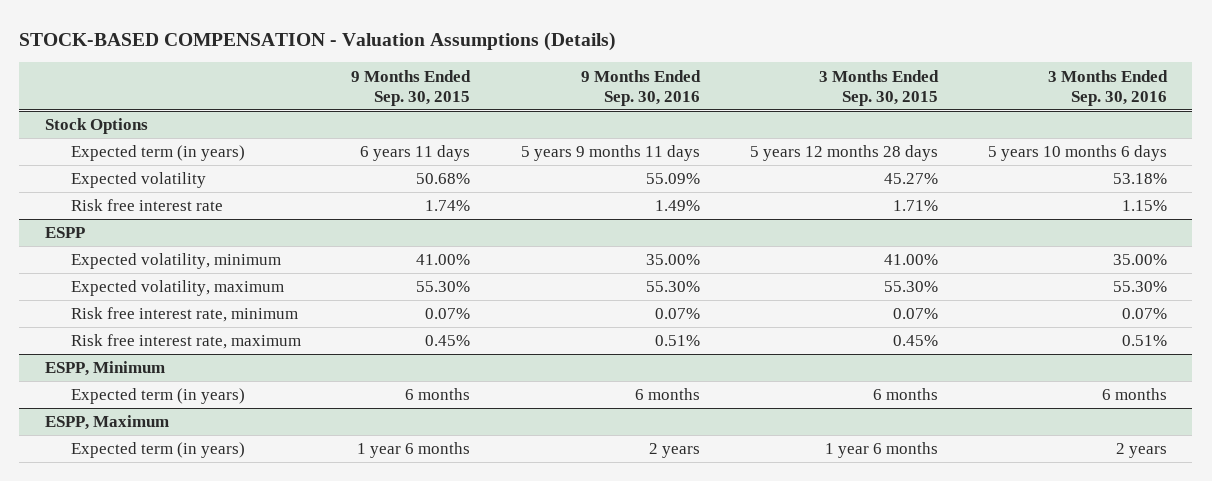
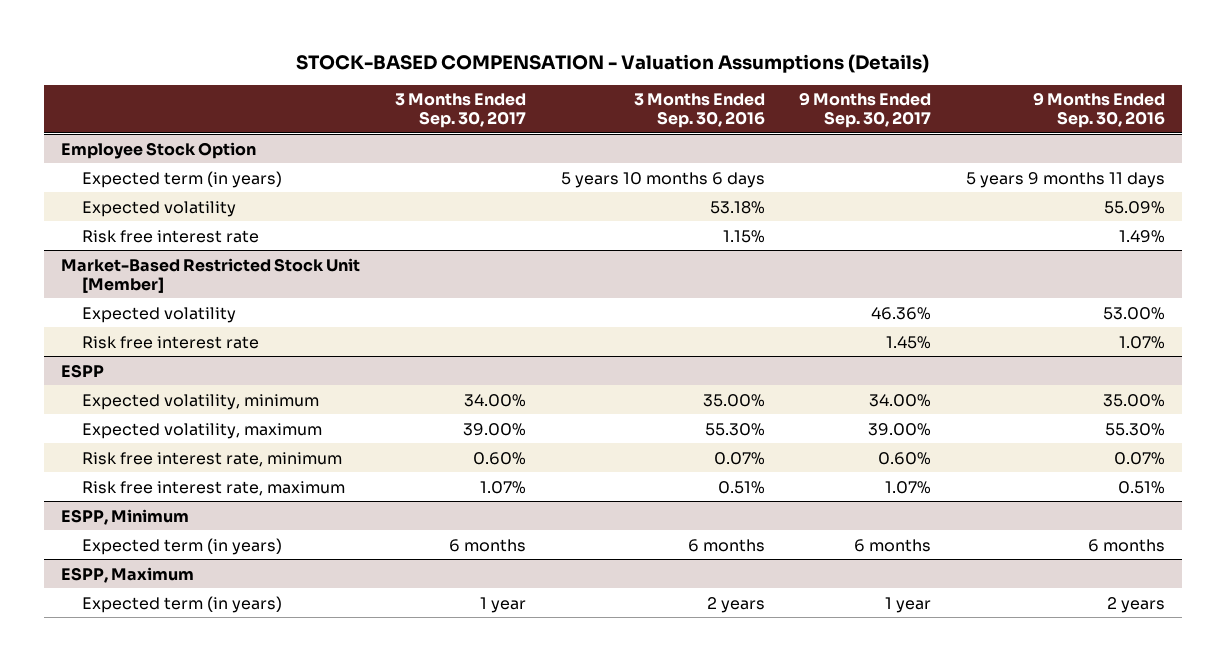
[351,69,472,106] 9 Months Ended Sep. 30, 2015 -> none
[818,69,939,106] 3 Months Ended Sep. 30, 2015 -> none
none -> [394,93,526,129] 3 Months Ended Sep. 30, 2017
none -> [799,92,932,129] 9 Months Ended Sep. 30, 2017
[44,118,148,135] Stock Options -> [61,141,257,159] Employee Stock Option
none -> [61,257,361,293] Market-Based Restricted Stock Unit [Member]
none -> [82,306,237,323] Expected volatility
none -> [82,335,260,349] Risk free interest rate

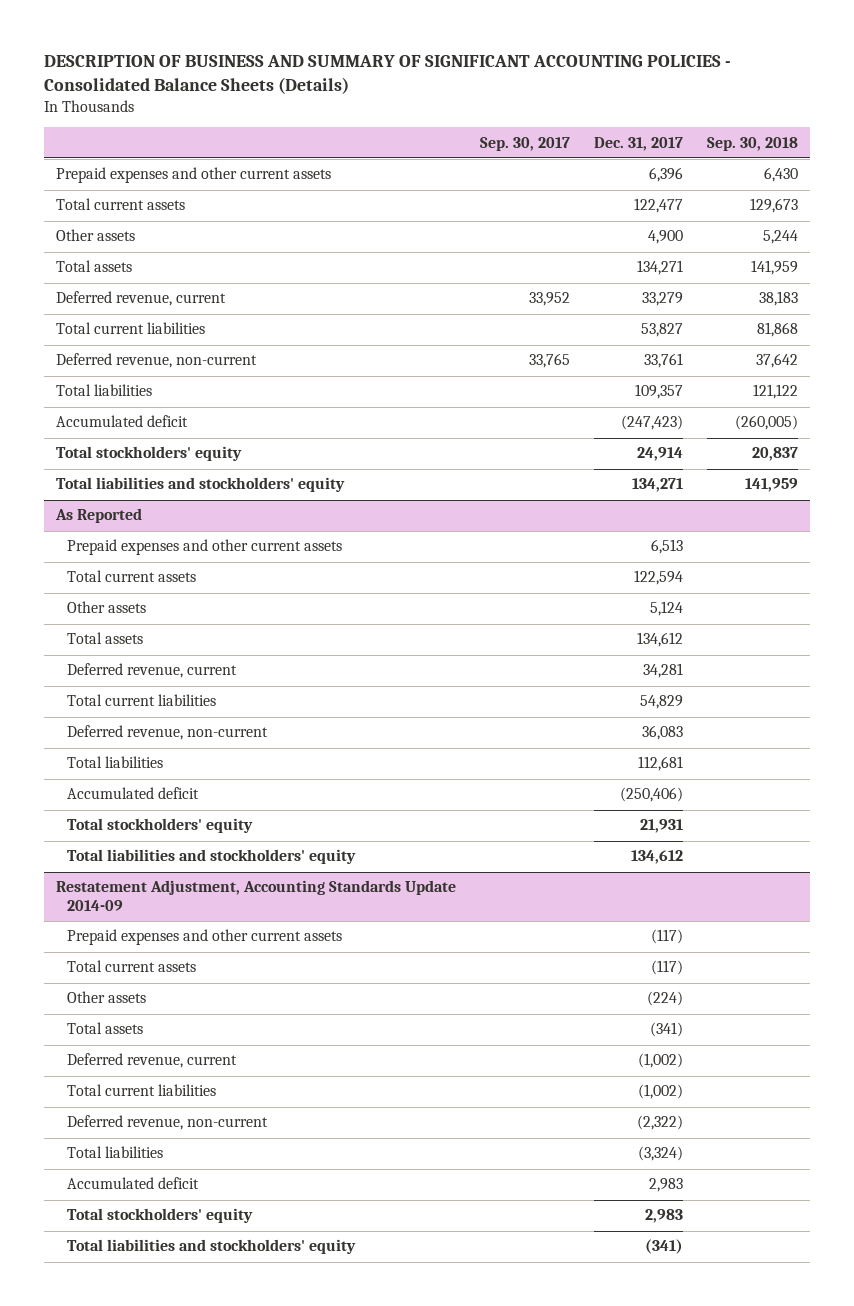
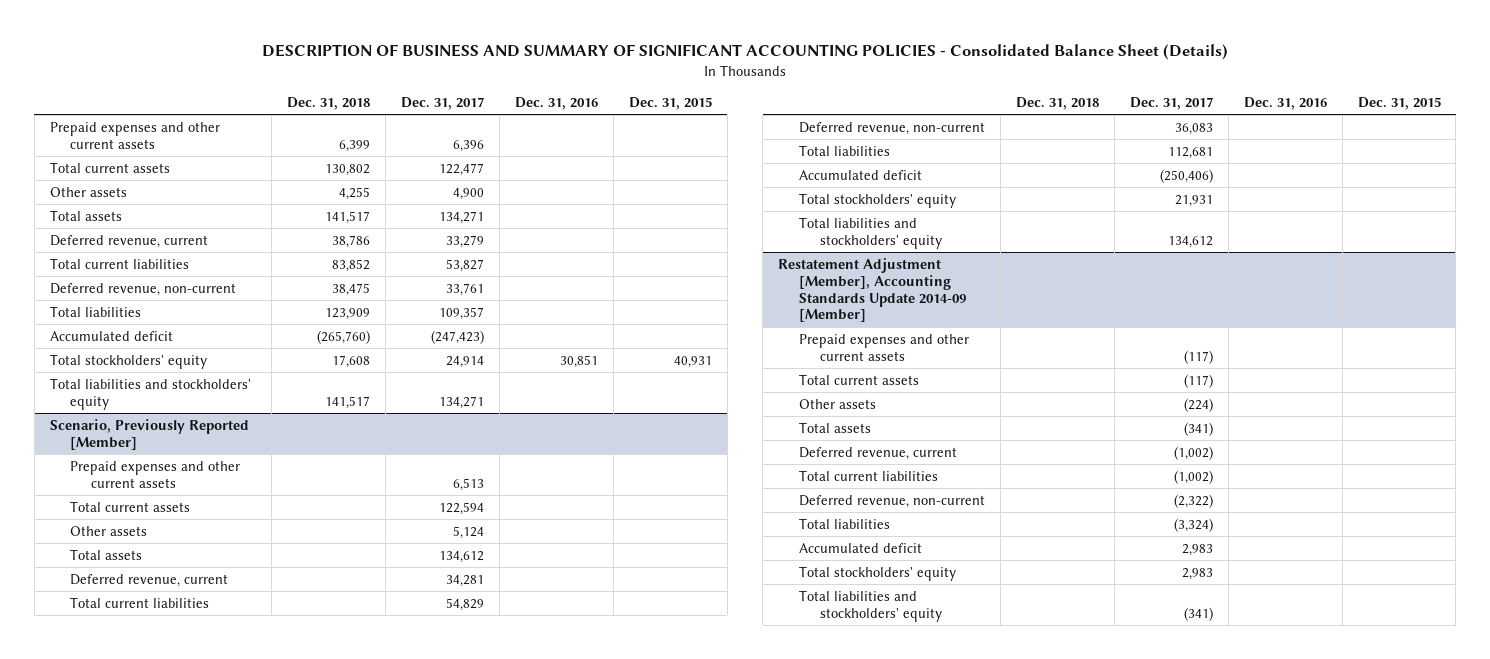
[43,55,731,95] DESCRIPTION OF BUSINESS AND SUMMARY OF SIGNIFICANT ACCOUNTING POLICIES - Consolidated Balance Sheets (Details) -> [262,44,1229,61] DESCRIPTION OF BUSINESS AND SUMMARY OF SIGNIFICANT ACCOUNTING POLICIES - Consolidated Balance Sheet (Details)
[479,136,570,151] Sep. 30, 2017 -> none
[707,136,799,151] Sep. 30, 2018 -> none
none -> [287,96,371,110] Dec. 31, 2018
none -> [515,96,599,110] Dec. 31, 2016
none -> [628,96,712,110] Dec. 31, 2015
[54,508,142,524] As Reported -> [49,418,249,450] Scenario, Previously Reported [Member]
[55,880,456,911] Restatement Adjustment, Accounting Standards Update 2014-09 -> [778,257,967,323] Restatement Adjustment [Member], Accounting Standards Update 2014-09 [Member]

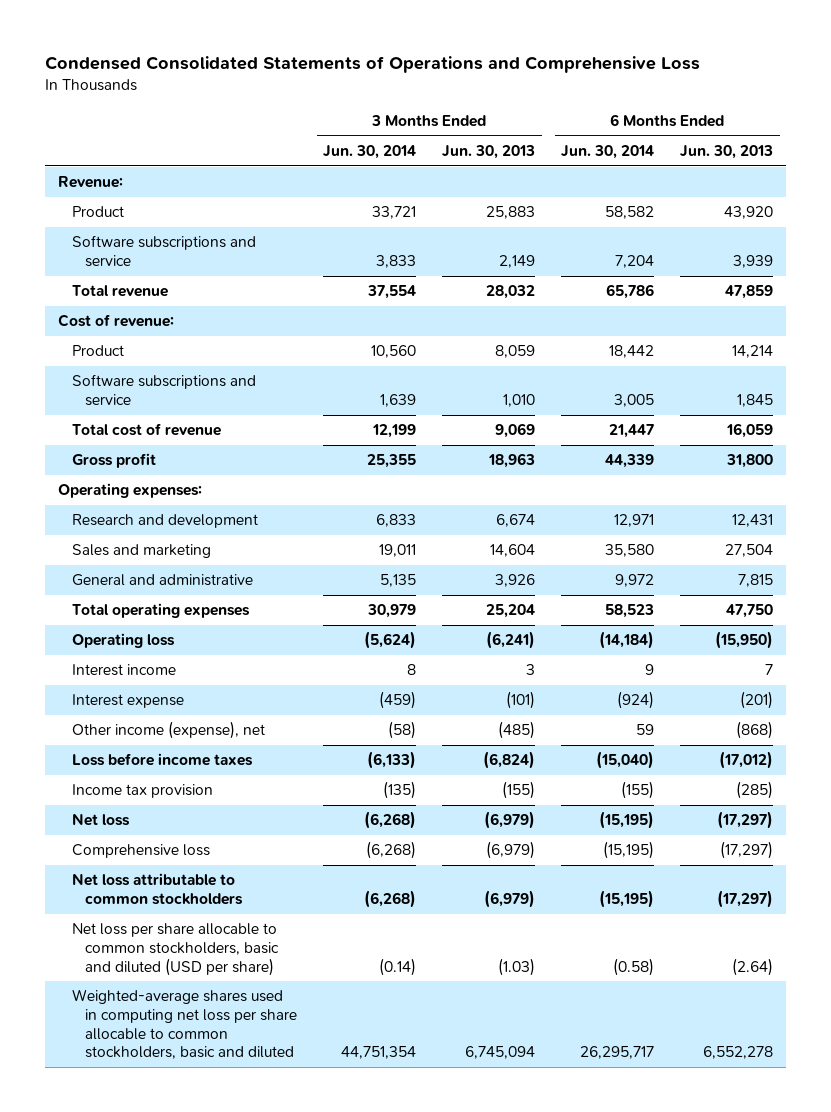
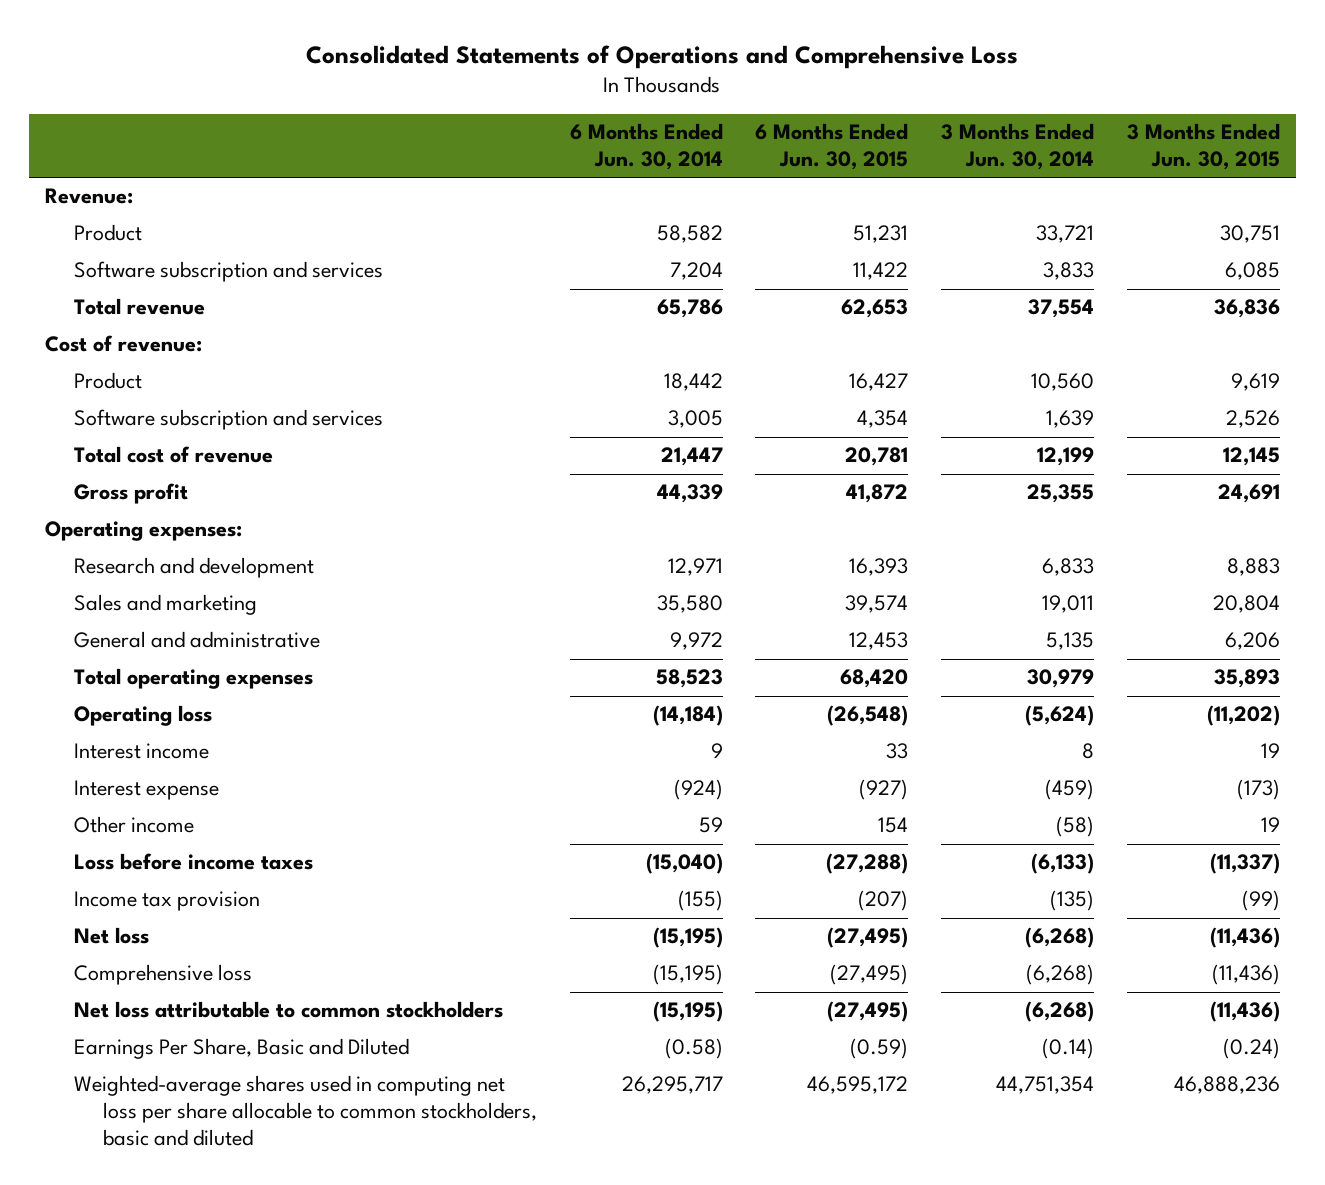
[44,56,700,74] Condensed Consolidated Statements of Operations and Comprehensive Loss -> [306,44,1019,69] Consolidated Statements of Operations and Comprehensive Loss
[442,144,536,159] Jun. 30, 2013 -> none
[680,144,774,159] Jun. 30, 2013 -> none
none -> [755,123,909,171] 6 Months Ended Jun. 30, 2015
none -> [1126,123,1280,171] 3 Months Ended Jun. 30, 2015
[71,235,256,267] Software subscriptions and service -> [74,261,384,283] Software subscription and services
[71,374,256,406] Software subscriptions and service -> [74,409,384,431] Software subscription and services
[71,721,265,740] Other income (expense), net -> [74,816,195,834] Other income
[71,923,280,976] Net loss per share allocable to common stockholders, basic and diluted (USD per share) -> [74,1038,410,1060] Earnings Per Share, Basic and Diluted

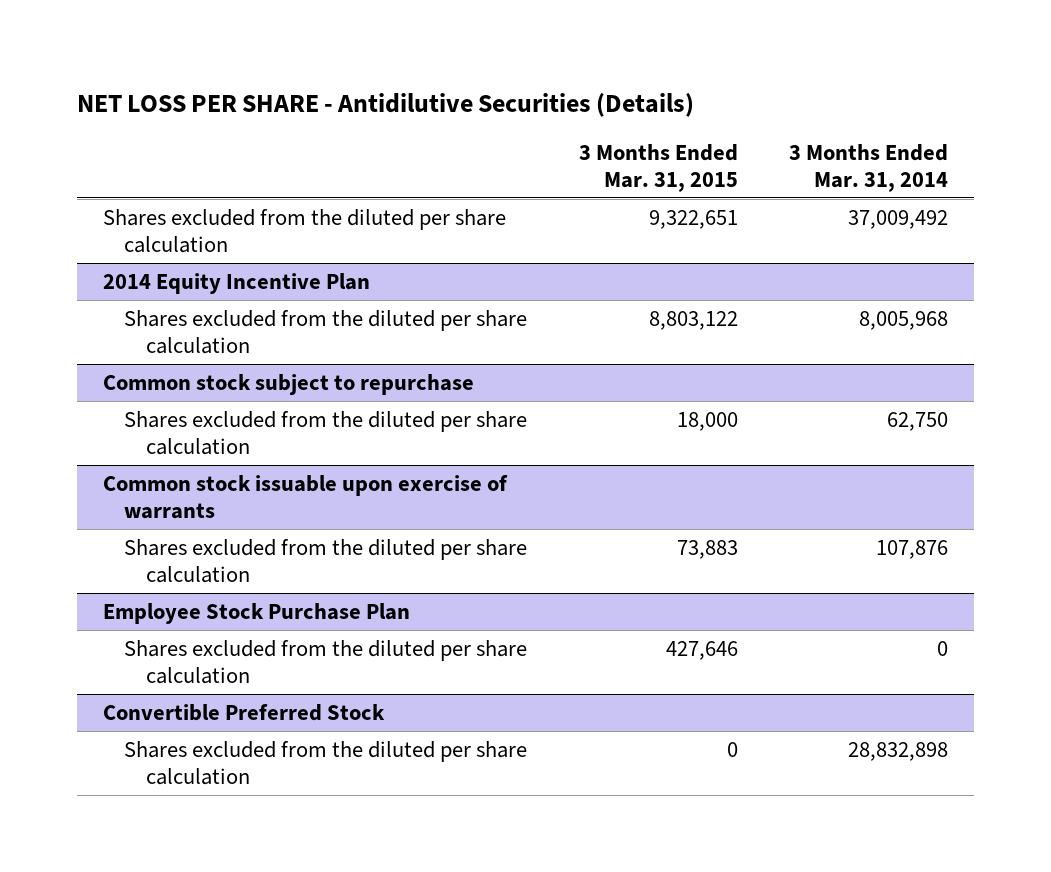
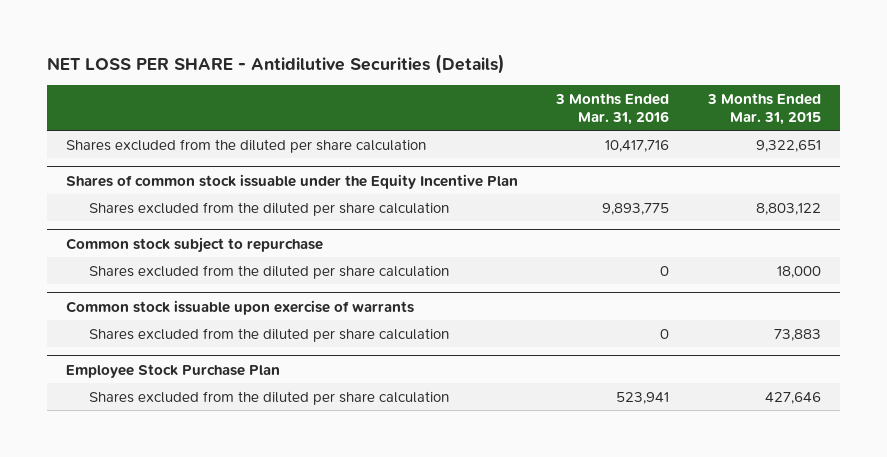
[789,144,949,192] 3 Months Ended Mar. 31, 2014 -> none
none -> [555,93,670,125] 3 Months Ended Mar. 31, 2016
[102,272,370,294] 2014 Equity Incentive Plan -> none
none -> [65,173,518,189] Shares of common stock issuable under the Equity Incentive Plan
[102,703,385,721] Convertible Preferred Stock -> none
[124,740,528,785] Shares excluded from the diluted per share calculation -> none

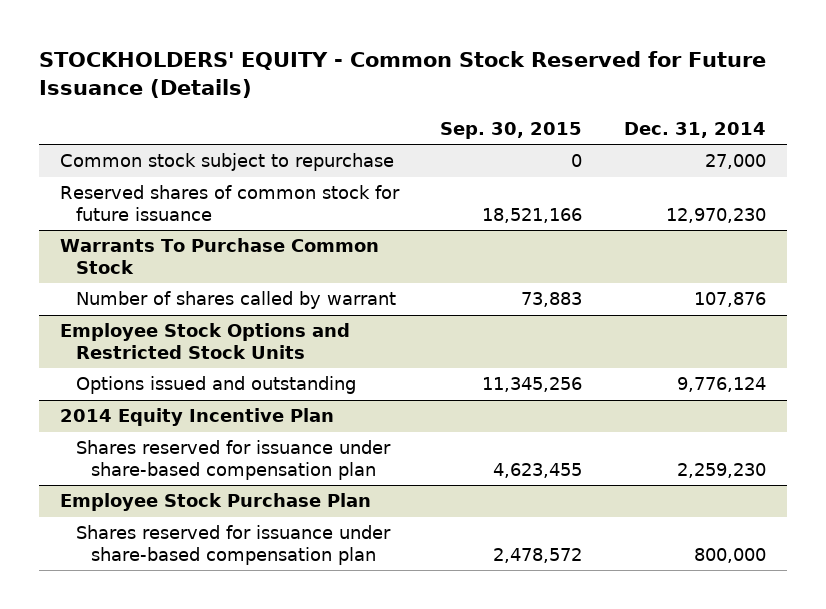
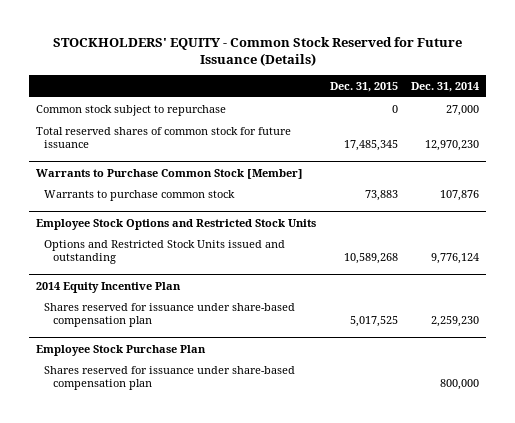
[440,122,583,140] Sep. 30, 2015 -> none
none -> [329,81,398,92] Dec. 31, 2015
[59,185,400,222] Reserved shares of common stock for future issuance -> [36,126,292,149] Total reserved shares of common stock for future issuance
[59,238,379,275] Warrants To Purchase Common Stock -> [36,168,304,179] Warrants to Purchase Common Stock [Member]
[75,291,396,310] Number of shares called by warrant -> [44,189,236,201] Warrants to purchase common stock
[75,376,356,395] Options issued and outstanding -> [44,239,286,265] Options and Restricted Stock Units issued and outstanding

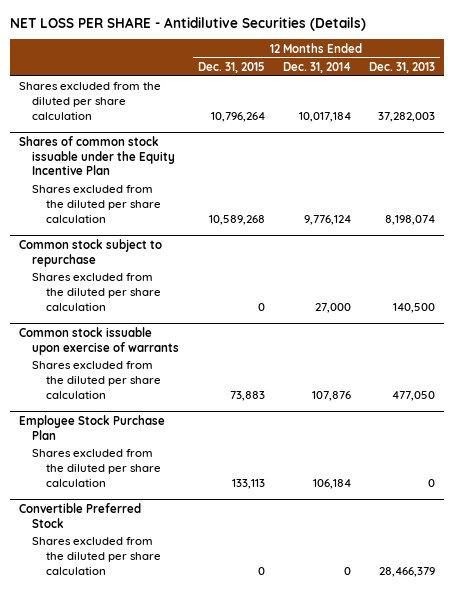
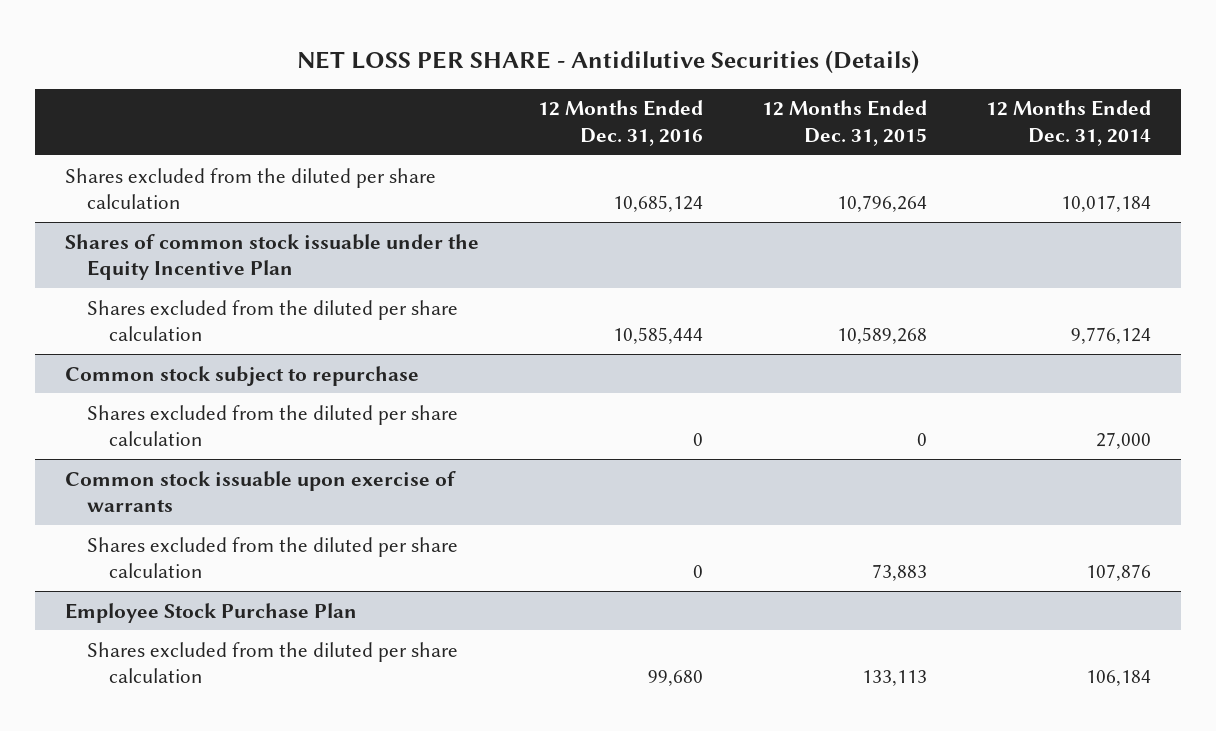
[369,61,436,73] Dec. 31, 2013 -> none
none -> [537,100,703,146] 12 Months Ended Dec. 31, 2016
[18,502,141,528] Convertible Preferred Stock -> none
[32,537,162,576] Shares excluded from the diluted per share calculation -> none

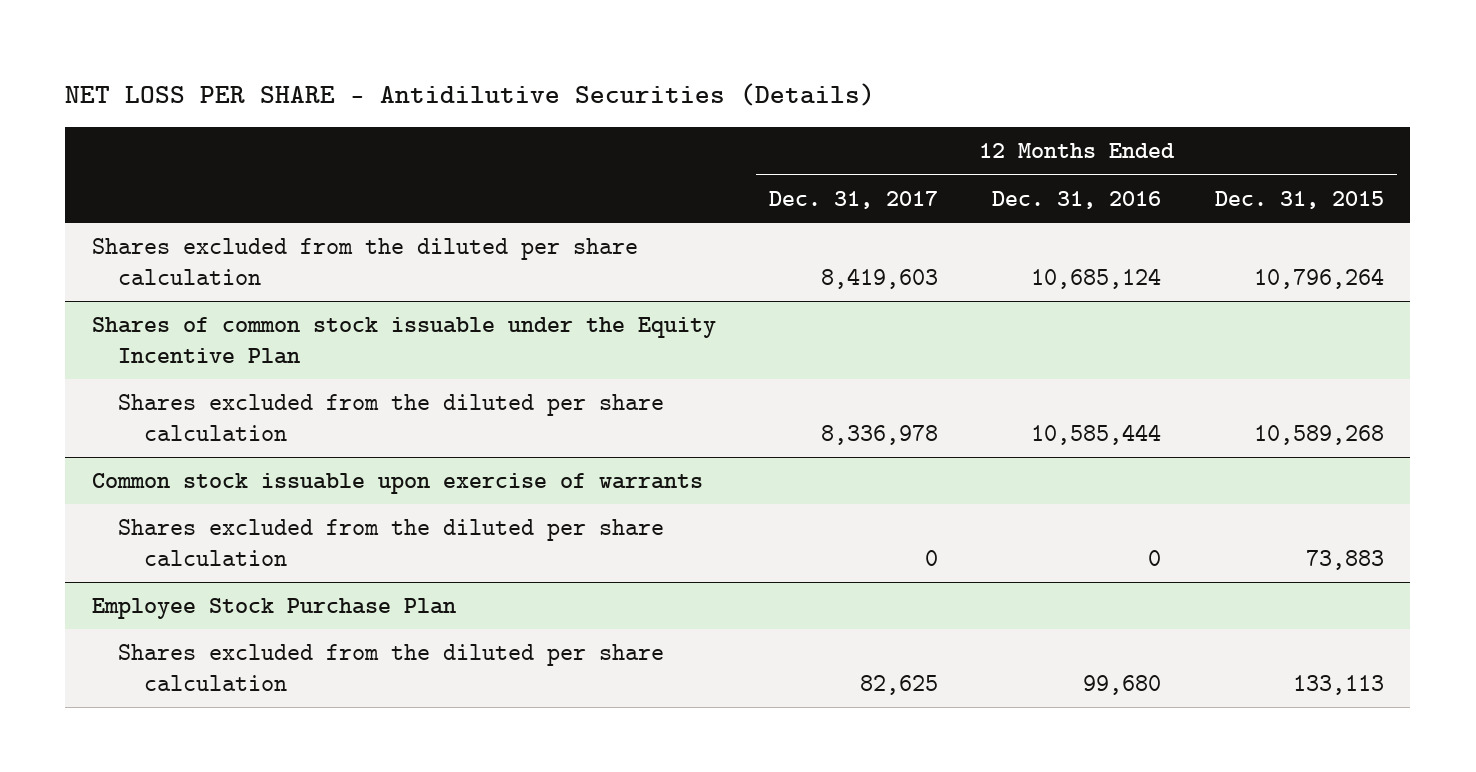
[986,100,1152,146] 12 Months Ended Dec. 31, 2014 -> none
none -> [769,190,939,209] Dec. 31, 2017
[64,365,419,386] Common stock subject to repurchase -> none
[86,404,458,447] Shares excluded from the diluted per share calculation -> none

